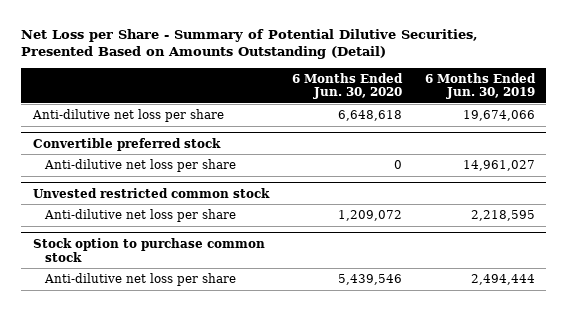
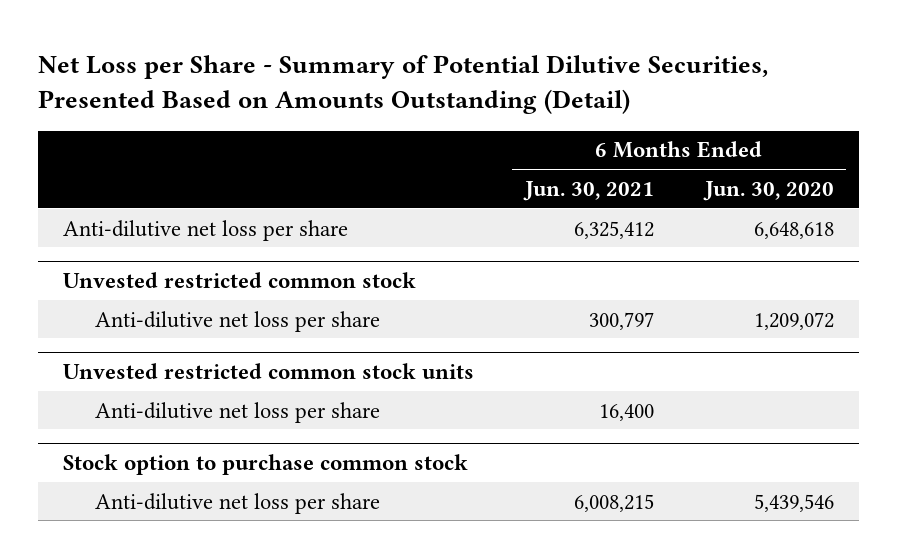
[424,72,536,100] 6 Months Ended Jun. 30, 2019 -> none
none -> [522,180,654,201] Jun. 30, 2021
[32,137,221,151] Convertible preferred stock -> none
[44,158,237,172] Anti-dilutive net loss per share -> none
none -> [63,362,475,379] Unvested restricted common stock units
none -> [95,401,381,423] Anti-dilutive net loss per share

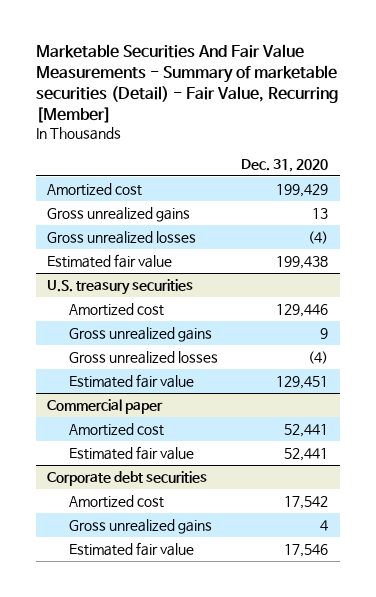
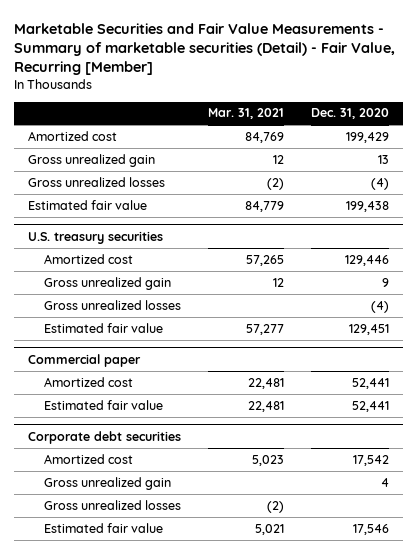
[35,43,338,123] Marketable Securities And Fair Value Measurements - Summary of marketable securities (Detail) - Fair Value, Recurring [Member] -> [14,22,396,76] Marketable Securities and Fair Value Measurements - Summary of marketable securities (Detail) - Fair Value, Recurring [Member]
none -> [207,108,284,120] Mar. 31, 2021
[47,207,191,223] Gross unrealized gains -> [27,153,155,167] Gross unrealized gain
[68,327,212,343] Gross unrealized gains -> [43,276,171,290] Gross unrealized gain
[68,519,212,535] Gross unrealized gains -> [43,476,171,490] Gross unrealized gain
none -> [43,499,181,510] Gross unrealized losses

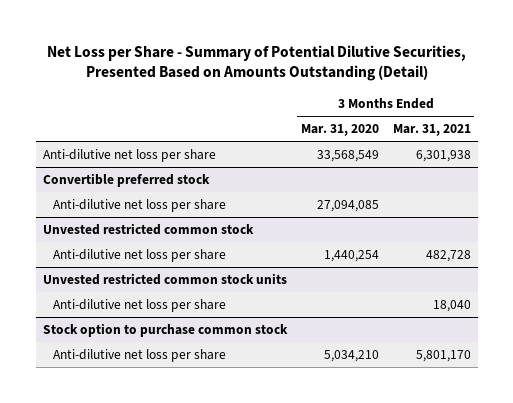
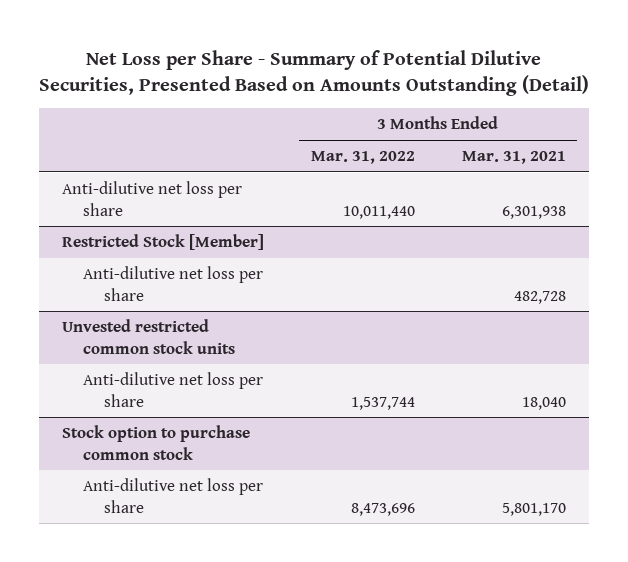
[300,124,379,137] Mar. 31, 2020 -> none
none -> [310,151,415,165] Mar. 31, 2022
[42,173,210,188] Convertible preferred stock -> none
[53,199,227,213] Anti-dilutive net loss per share -> none
[42,223,254,236] Unvested restricted common stock -> [62,234,265,251] Restricted Stock [Member]

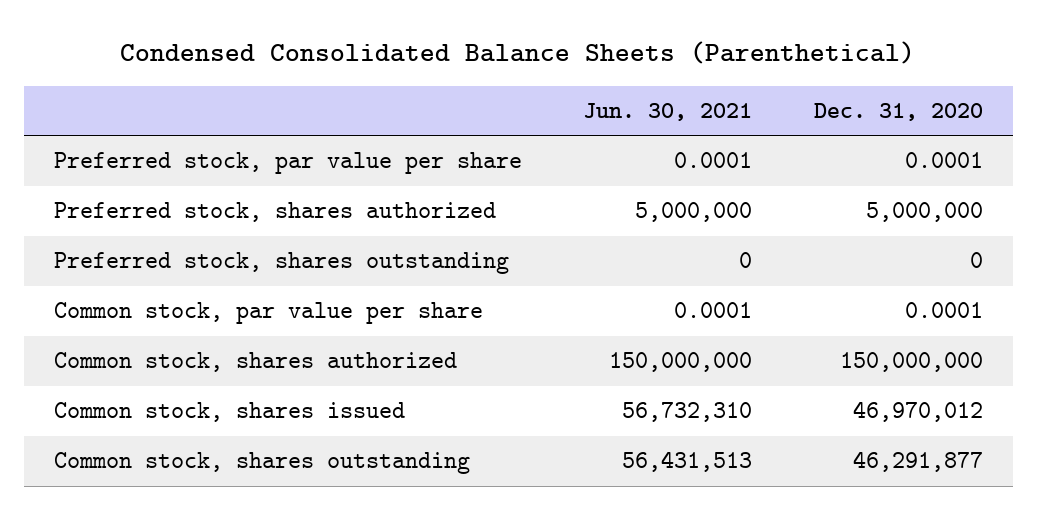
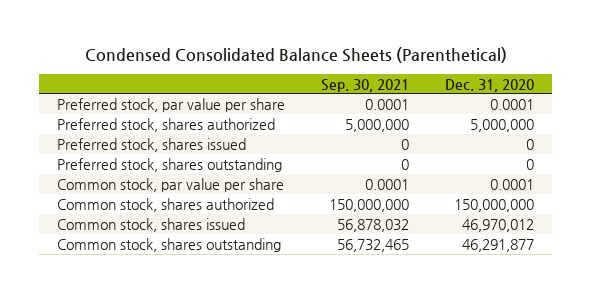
[583,103,753,122] Jun. 30, 2021 -> none
none -> [321,78,410,92] Sep. 30, 2021
none -> [57,137,247,152] Preferred stock, shares issued

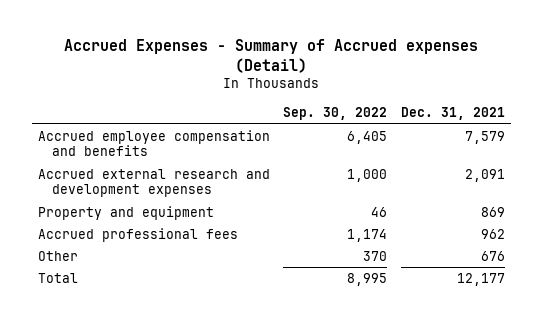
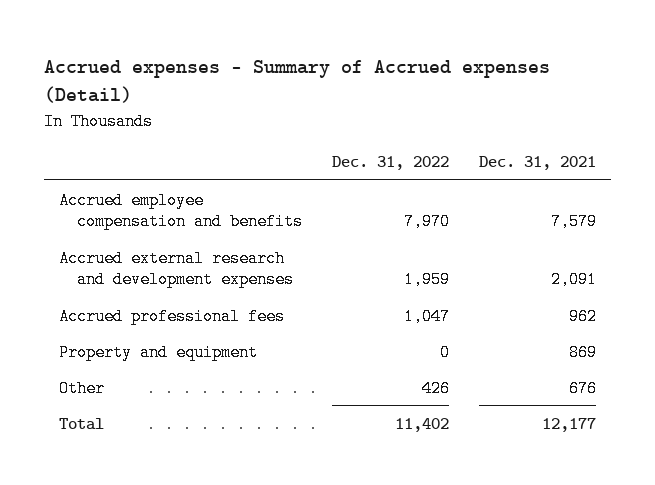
[64,39,479,74] Accrued Expenses - Summary of Accrued expenses (Detail) -> [44,59,551,103] Accrued expenses - Summary of Accrued expenses (Detail)
[283,107,388,121] Sep. 30, 2022 -> none
none -> [331,156,449,171] Dec. 31, 2022
[38,205,215,220] Property and equipment -> [59,343,259,361] Property and equipment

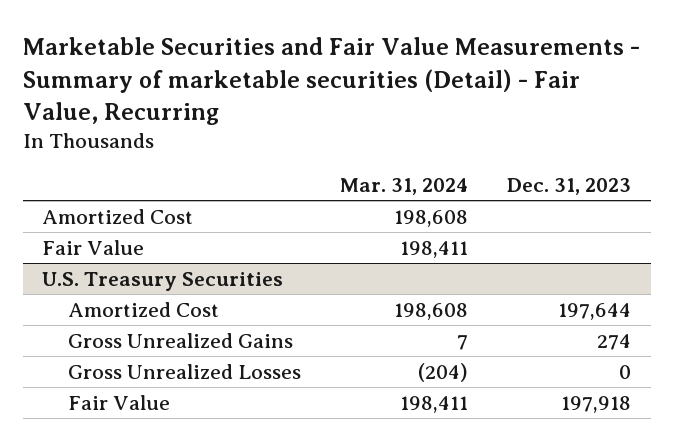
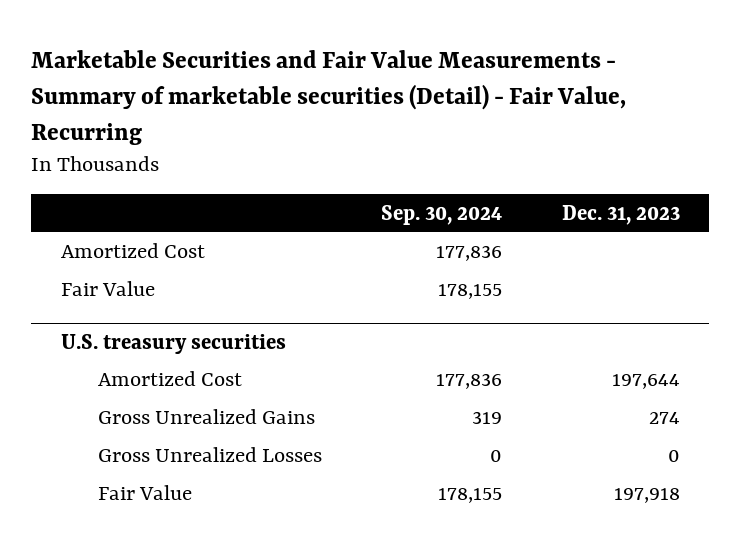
[339,177,468,195] Mar. 31, 2024 -> none
none -> [381,204,503,225] Sep. 30, 2024
[42,271,284,291] U.S. Treasury Securities -> [61,333,287,354] U.S. treasury securities

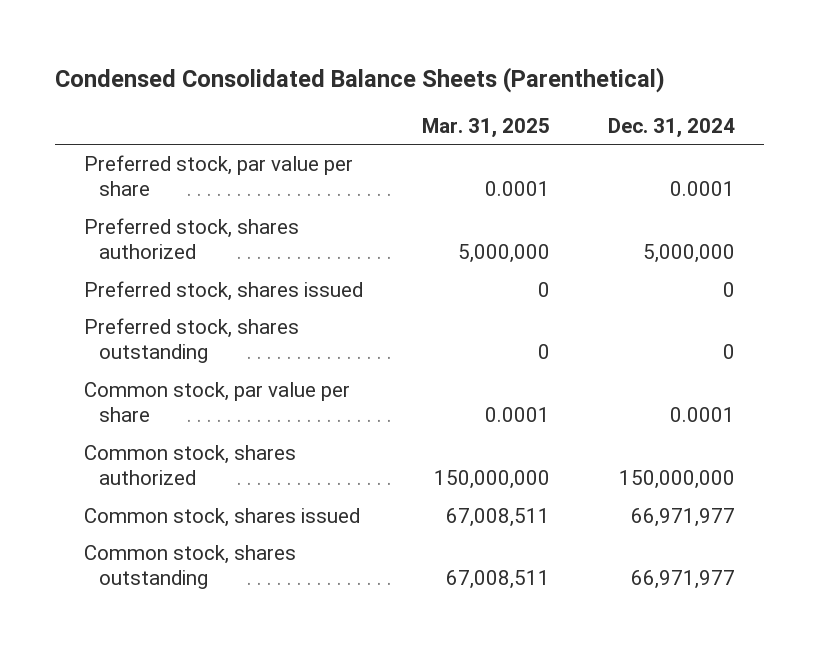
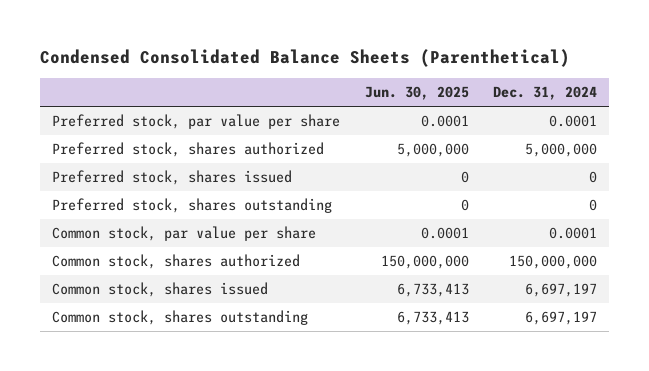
[421,117,550,138] Mar. 31, 2025 -> none
none -> [364,85,469,100] Jun. 30, 2025
[630,507,735,527] 66,971,977 -> [524,283,597,298] 6,697,197
[630,570,735,590] 66,971,977 -> [524,311,597,326] 6,697,197

